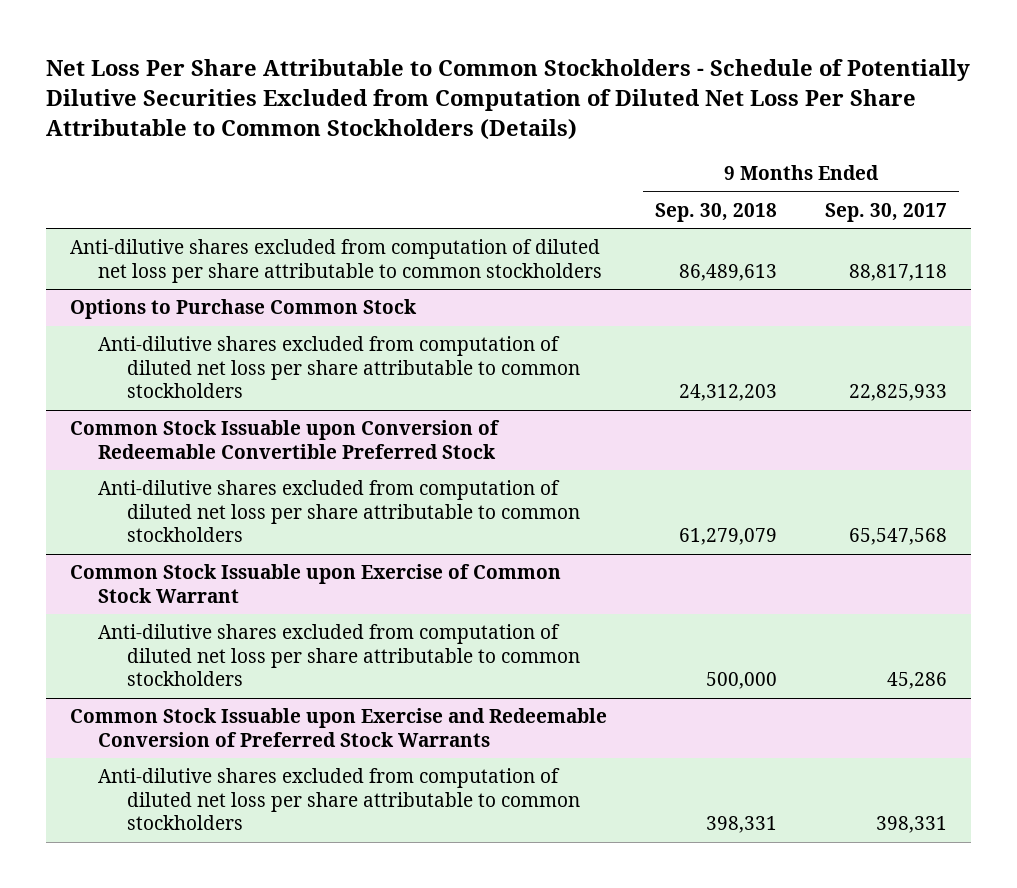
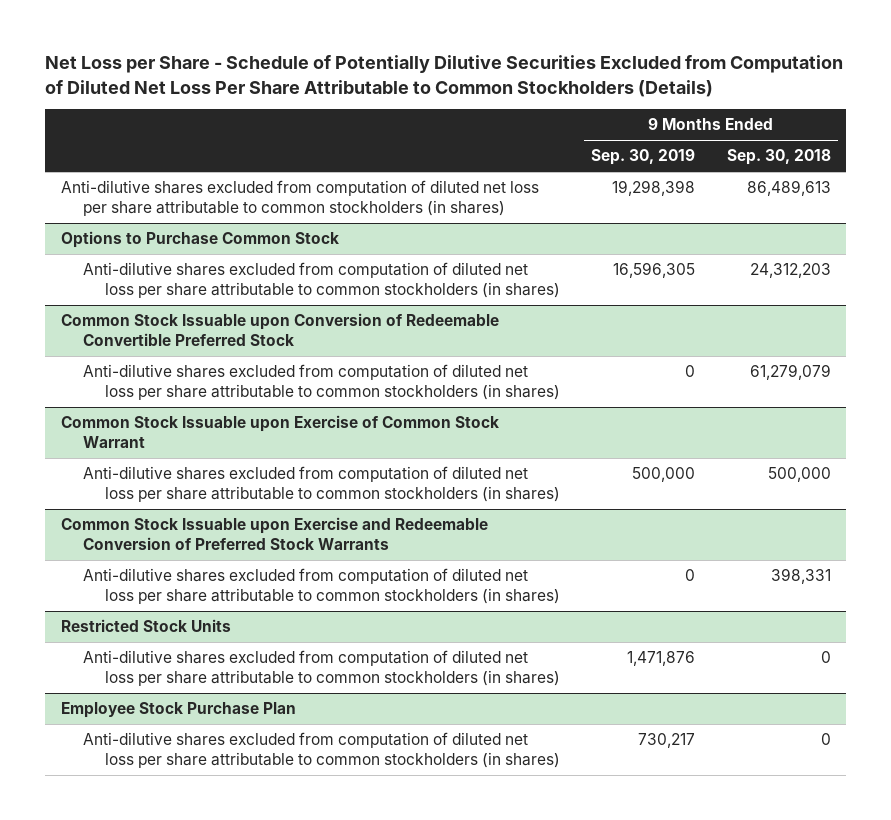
[46,58,971,140] Net Loss Per Share Attributable to Common Stockholders - Schedule of Potentially Dilutive Securities Excluded from Computation of Diluted Net Loss Per Share Attributable to Common Stockholders (Details) -> [45,55,844,97] Net Loss per Share - Schedule of Potentially Dilutive Securities Excluded from Computation of Diluted Net Loss Per Share Attributable to Common Stockholders (Details)
[824,202,947,222] Sep. 30, 2017 -> none
none -> [591,149,696,166] Sep. 30, 2019
[70,239,603,283] Anti-dilutive shares excluded from computation of diluted net loss per share attributable to common stockholders -> [60,180,539,216] Anti-dilutive shares excluded from computation of diluted net loss per share attributable to common stockholders (in shares)
[98,336,580,399] Anti-dilutive shares excluded from computation of diluted net loss per share attributable to common stockholders -> [82,262,561,298] Anti-dilutive shares excluded from computation of diluted net loss per share attributable to common stockholders (in shares)
[98,480,580,543] Anti-dilutive shares excluded from computation of diluted net loss per share attributable to common stockholders -> [82,364,561,400] Anti-dilutive shares excluded from computation of diluted net loss per share attributable to common stockholders (in shares)
[98,624,580,687] Anti-dilutive shares excluded from computation of diluted net loss per share attributable to common stockholders -> [82,466,561,502] Anti-dilutive shares excluded from computation of diluted net loss per share attributable to common stockholders (in shares)
[98,768,580,831] Anti-dilutive shares excluded from computation of diluted net loss per share attributable to common stockholders -> [82,568,561,604] Anti-dilutive shares excluded from computation of diluted net loss per share attributable to common stockholders (in shares)
none -> [60,619,231,633] Restricted Stock Units
none -> [82,650,561,686] Anti-dilutive shares excluded from computation of diluted net loss per share attributable to common stockholders (in shares)
none -> [60,702,296,719] Employee Stock Purchase Plan
none -> [82,732,561,768] Anti-dilutive shares excluded from computation of diluted net loss per share attributable to common stockholders (in shares)

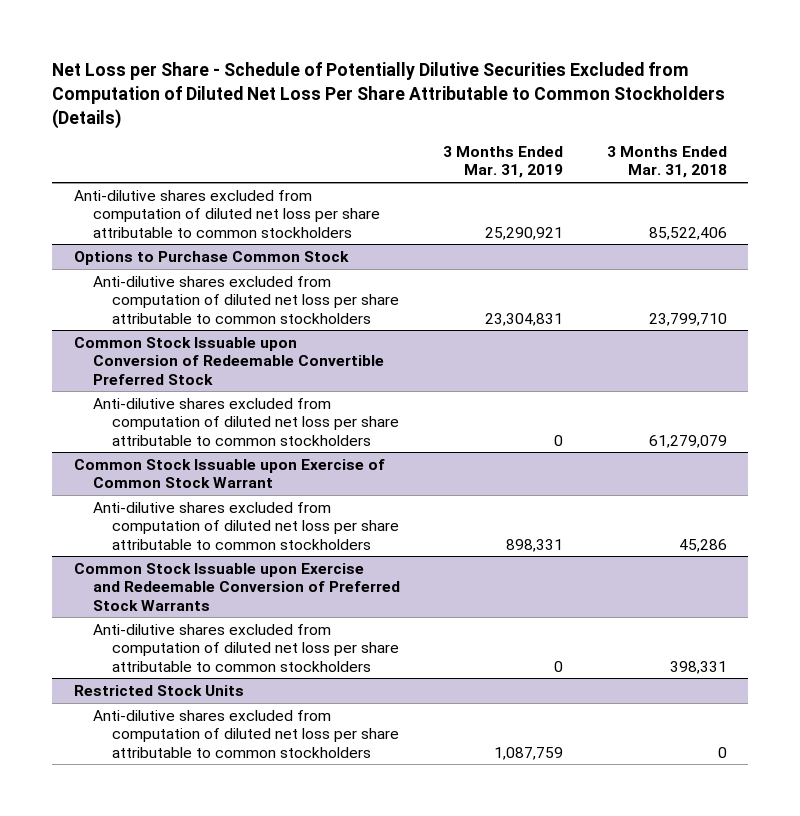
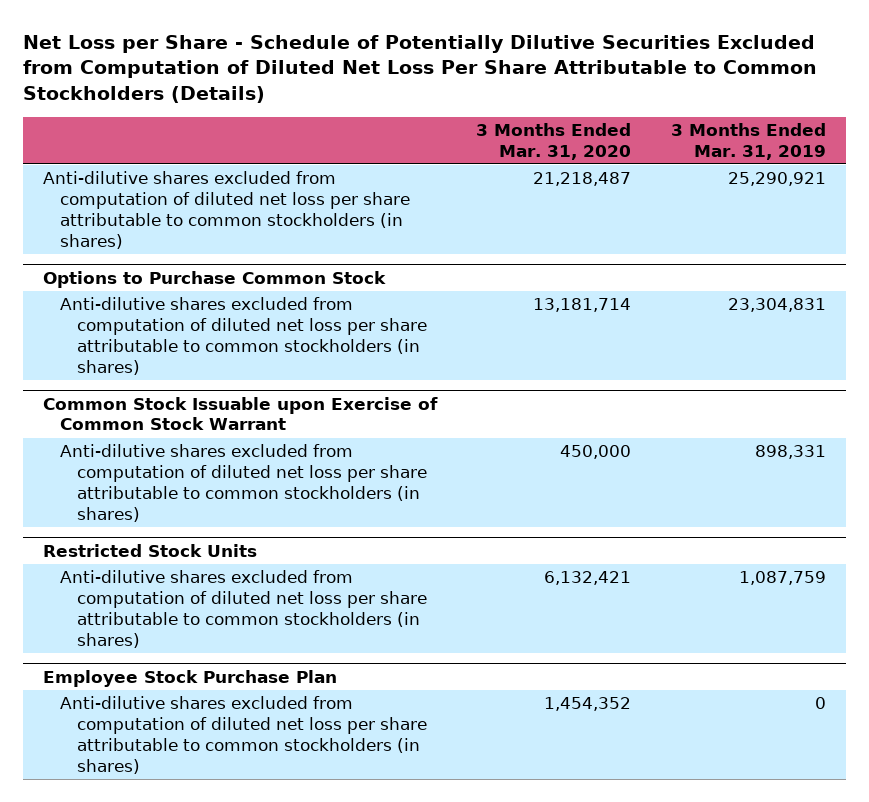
[606,145,727,179] 3 Months Ended Mar. 31, 2018 -> none
none -> [476,122,632,160] 3 Months Ended Mar. 31, 2020
[73,189,381,238] Anti-dilutive shares excluded from computation of diluted net loss per share attributable to common stockholders -> [42,171,410,249] Anti-dilutive shares excluded from computation of diluted net loss per share attributable to common stockholders (in shares)
[73,336,385,385] Common Stock Issuable upon Conversion of Redeemable Convertible Preferred Stock -> none
[93,397,400,446] Anti-dilutive shares excluded from computation of diluted net loss per share attributable to common stockholders -> none
[93,275,400,324] Anti-dilutive shares excluded from computation of diluted net loss per share attributable to common stockholders -> [59,297,427,375] Anti-dilutive shares excluded from computation of diluted net loss per share attributable to common stockholders (in shares)
[73,562,401,611] Common Stock Issuable upon Exercise and Redeemable Conversion of Preferred Stock Warrants -> none
[93,623,400,672] Anti-dilutive shares excluded from computation of diluted net loss per share attributable to common stockholders -> none
[93,501,400,550] Anti-dilutive shares excluded from computation of diluted net loss per share attributable to common stockholders -> [59,444,427,522] Anti-dilutive shares excluded from computation of diluted net loss per share attributable to common stockholders (in shares)
[93,709,400,758] Anti-dilutive shares excluded from computation of diluted net loss per share attributable to common stockholders -> [59,570,427,648] Anti-dilutive shares excluded from computation of diluted net loss per share attributable to common stockholders (in shares)
none -> [42,669,337,687] Employee Stock Purchase Plan
none -> [59,696,427,774] Anti-dilutive shares excluded from computation of diluted net loss per share attributable to common stockholders (in shares)

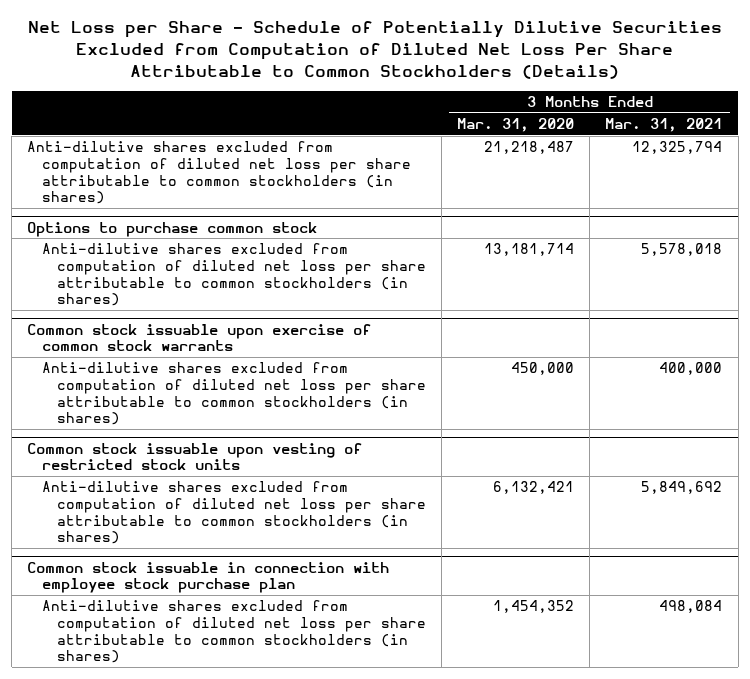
[670,122,826,160] 3 Months Ended Mar. 31, 2019 -> none
none -> [605,118,723,133] Mar. 31, 2021
[42,270,386,288] Options to Purchase Common Stock -> [27,221,318,237] Options to purchase common stock
[42,396,438,431] Common Stock Issuable upon Exercise of Common Stock Warrant -> [27,323,372,352] Common stock issuable upon exercise of common stock warrants
[42,543,257,557] Restricted Stock Units -> [27,442,363,471] Common stock issuable upon vesting of restricted stock units
[42,669,337,687] Employee Stock Purchase Plan -> [27,561,390,594] Common stock issuable in connection with employee stock purchase plan

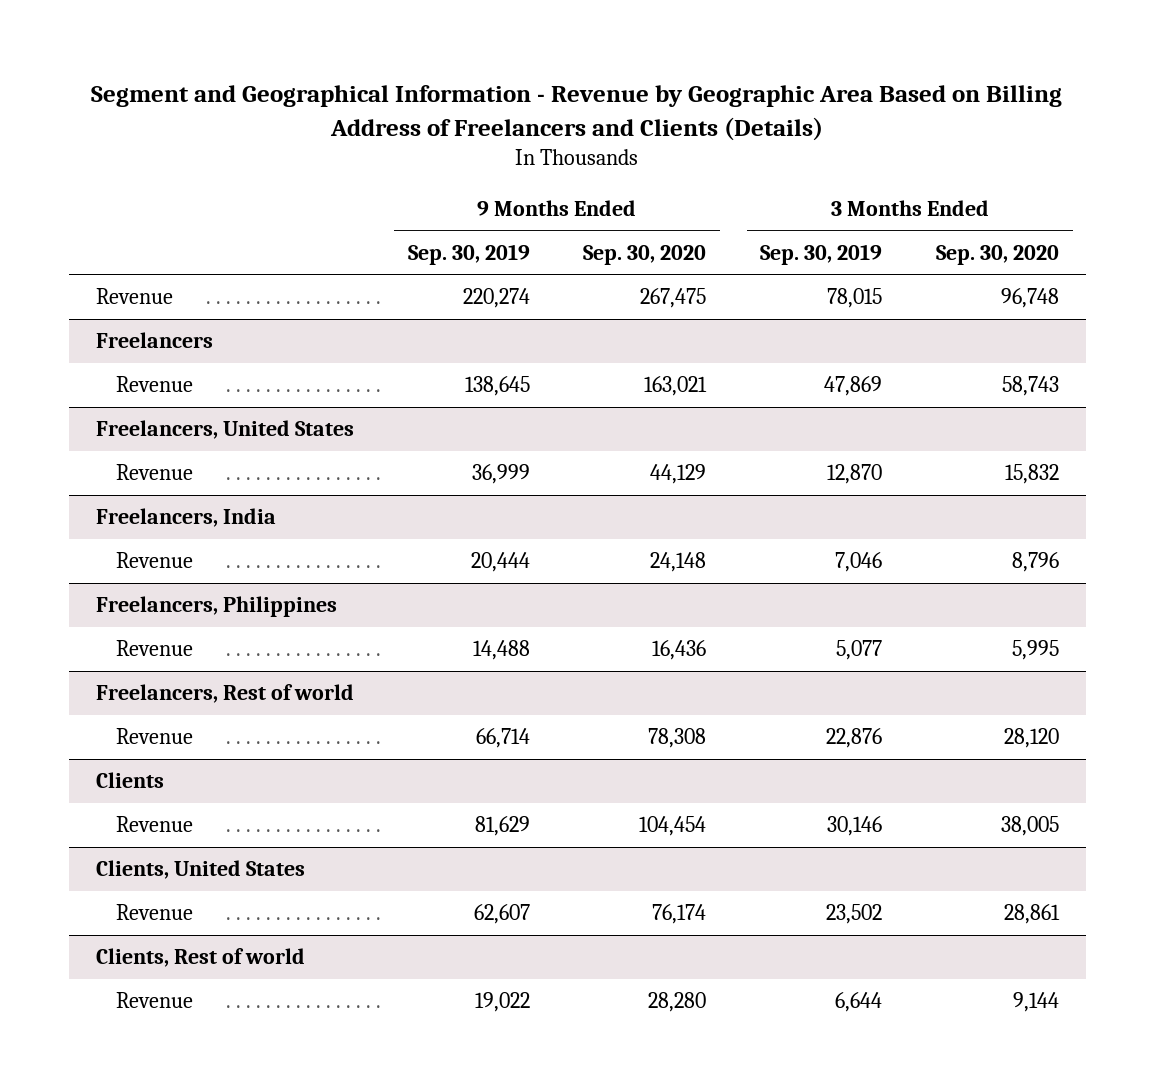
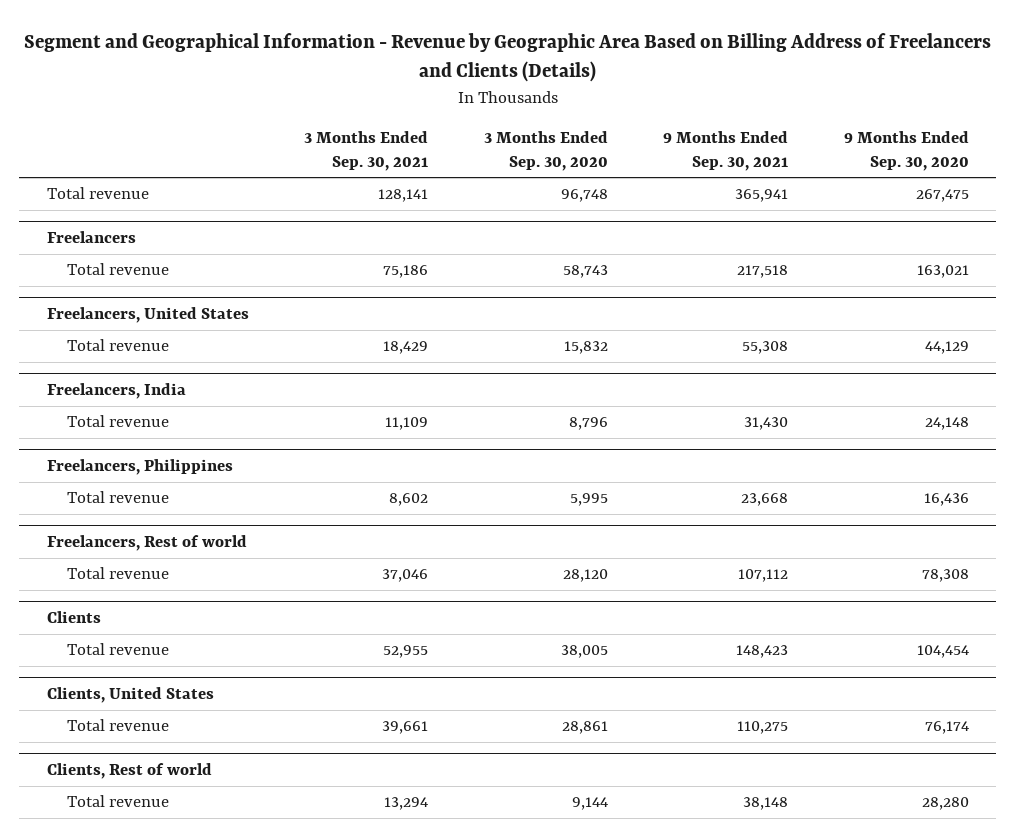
[407,243,530,265] Sep. 30, 2019 -> none
[760,243,883,265] Sep. 30, 2019 -> none
none -> [304,130,429,171] 3 Months Ended Sep. 30, 2021
none -> [663,130,789,171] 9 Months Ended Sep. 30, 2021
[95,288,173,305] Revenue -> [46,187,149,200] Total revenue
[115,376,193,393] Revenue -> [67,263,170,276] Total revenue
[115,464,193,481] Revenue -> [67,339,170,352] Total revenue
[115,552,193,569] Revenue -> [67,415,170,428] Total revenue
[115,640,193,657] Revenue -> [67,491,170,504] Total revenue
[115,728,193,745] Revenue -> [67,567,170,580] Total revenue
[115,816,193,833] Revenue -> [67,643,170,656] Total revenue
[115,904,193,921] Revenue -> [67,719,170,732] Total revenue
[115,992,193,1009] Revenue -> [67,795,170,808] Total revenue

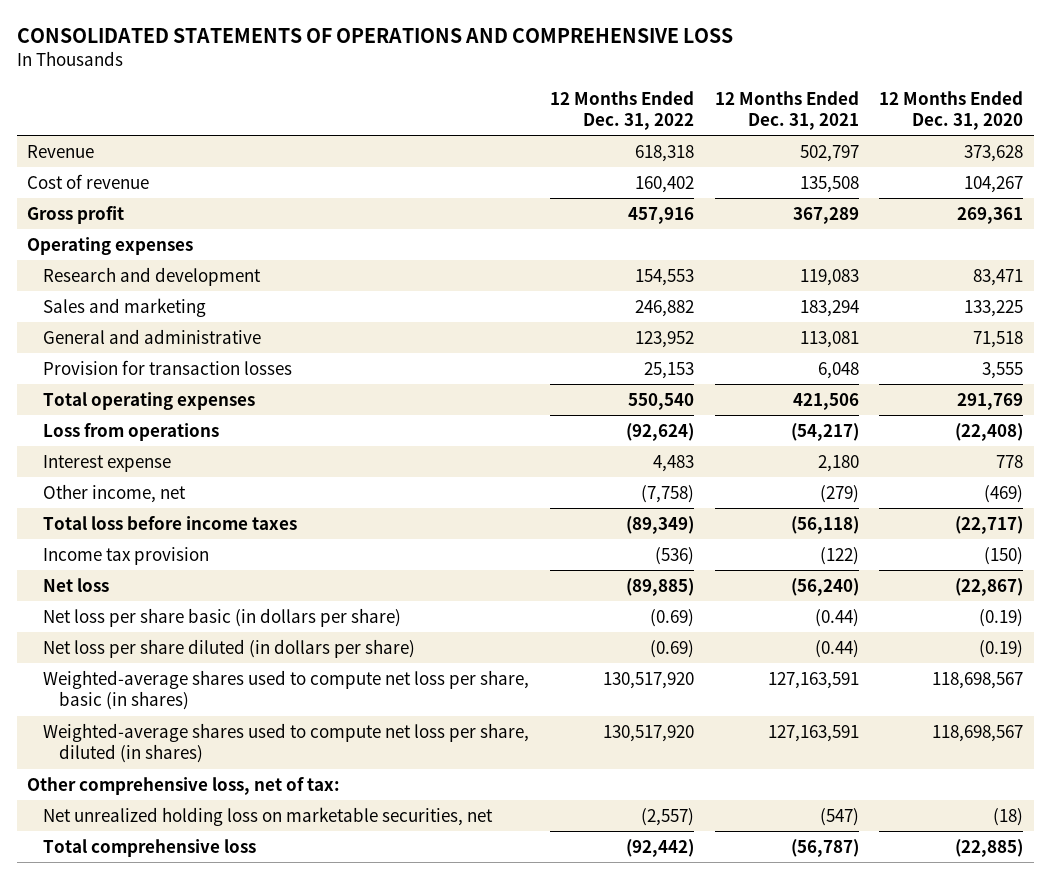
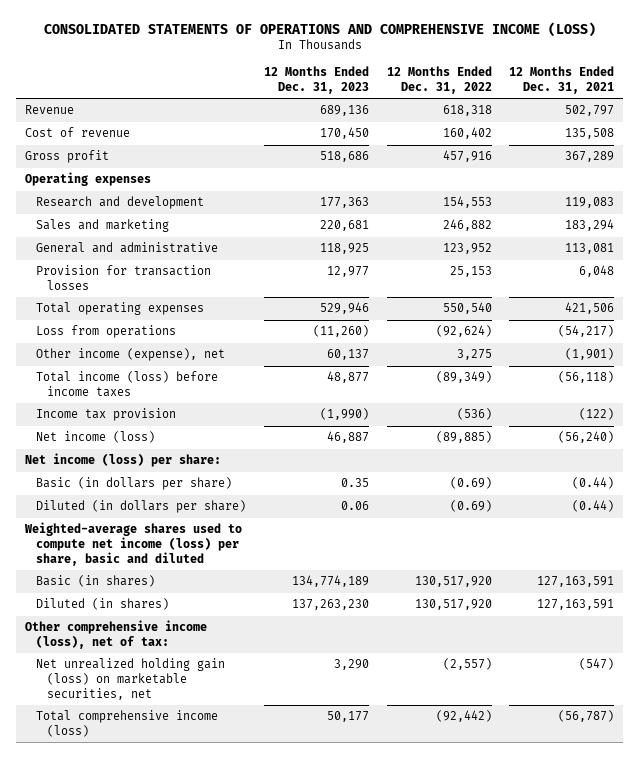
[17,28,734,44] CONSOLIDATED STATEMENTS OF OPERATIONS AND COMPREHENSIVE LOSS -> [43,21,596,37] CONSOLIDATED STATEMENTS OF OPERATIONS AND COMPREHENSIVE INCOME (LOSS)
[879,90,1024,130] 12 Months Ended Dec. 31, 2020 -> none
none -> [263,66,369,94] 12 Months Ended Dec. 31, 2023
[43,454,172,472] Interest expense -> none
[43,483,187,503] Other income, net -> [36,348,226,362] Other income (expense), net
[640,484,694,503] (7,758) -> [456,349,492,361] 3,275
[819,484,859,503] (279) -> [565,348,615,361] (1,901)
[43,515,298,530] Total loss before income taxes -> [36,371,219,398] Total income (loss) before income taxes
[43,577,110,592] Net loss -> [36,431,156,444] Net income (loss)
none -> [24,453,221,468] Net income (loss) per share:
[43,607,402,627] Net loss per share basic (in dollars per share) -> [36,477,233,491] Basic (in dollars per share)
[43,638,416,658] Net loss per share diluted (in dollars per share) -> [36,500,247,514] Diluted (in dollars per share)
none -> [23,522,242,566] Weighted-average shares used to compute net income (loss) per share, basic and diluted
[43,669,530,710] Weighted-average shares used to compute net loss per share, basic (in shares) -> [36,575,156,588] Basic (in shares)
[43,722,530,763] Weighted-average shares used to compute net loss per share, diluted (in shares) -> [36,598,170,611] Diluted (in shares)
[27,776,341,795] Other comprehensive loss, net of tax: -> [24,620,207,650] Other comprehensive income (loss), net of tax:
[43,806,494,826] Net unrealized holding loss on marketable securities, net -> [36,658,226,700] Net unrealized holding gain (loss) on marketable securities, net
[43,838,257,857] Total comprehensive loss -> [36,710,219,738] Total comprehensive income (loss)

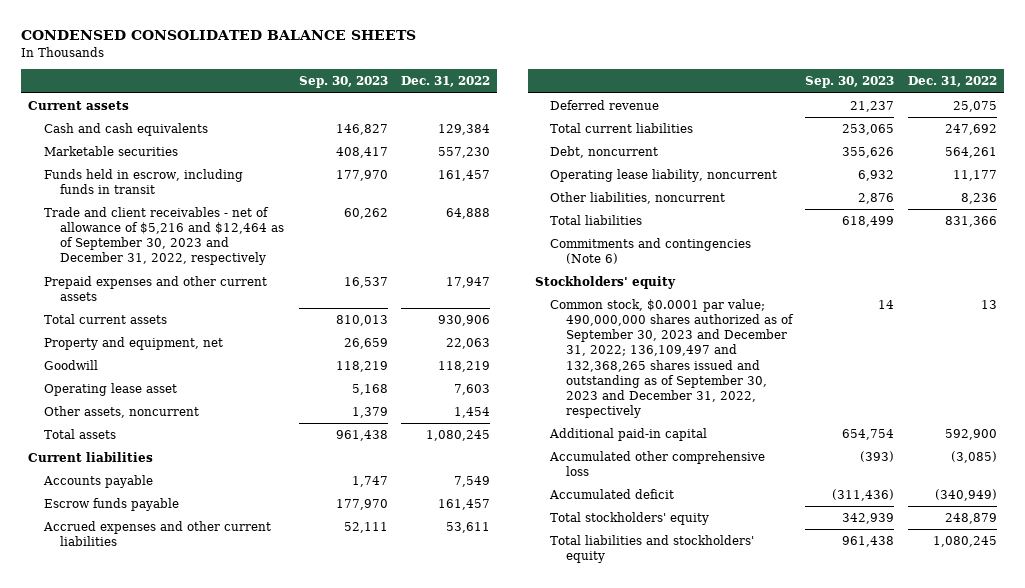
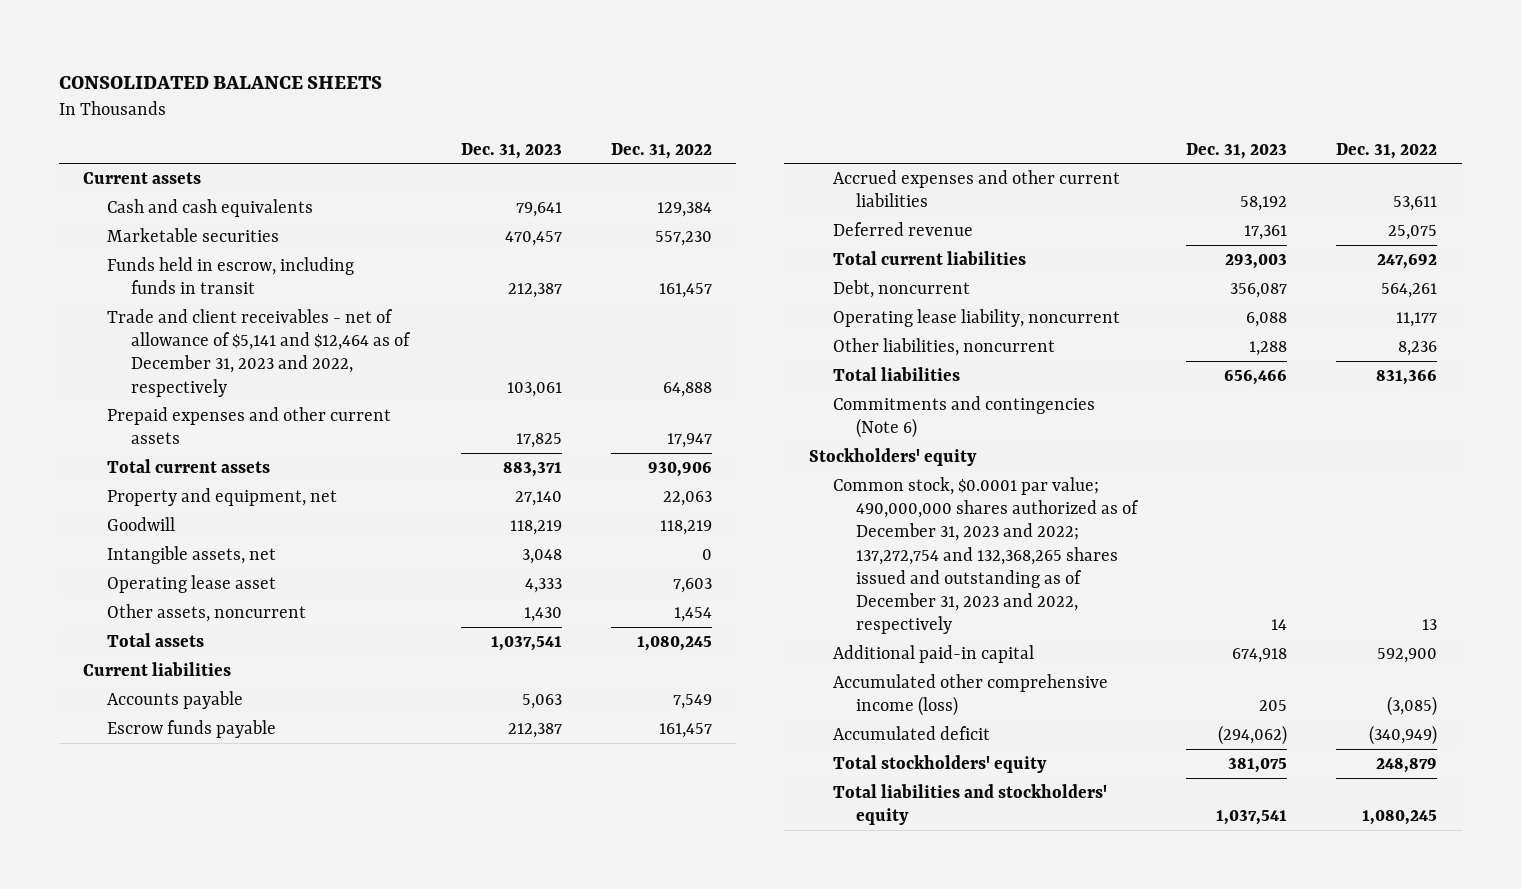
[21,30,417,41] CONDENSED CONSOLIDATED BALANCE SHEETS -> [59,76,383,90] CONSOLIDATED BALANCE SHEETS
[298,76,388,89] Sep. 30, 2023 -> none
none -> [460,142,562,159] Dec. 31, 2023
[43,207,284,266] Trade and client receivables - net of allowance of $5,216 and $12,464 as of September 30, 2023 and December 31, 2022, respectively -> [107,308,411,397] Trade and client receivables - net of allowance of $5,141 and $12,464 as of December 31, 2023 and 2022, respectively
none -> [107,545,277,564] Intangible assets, net
[550,299,794,418] Common stock, $0.0001 par value; 490,000,000 shares authorized as of September 30, 2023 and December 31, 2022; 136,109,497 and 132,368,265 shares issued and outstanding as of September 30, 2023 and December 31, 2022, respectively -> [832,476,1140,635] Common stock, $0.0001 par value; 490,000,000 shares authorized as of December 31, 2023 and 2022; 137,272,754 and 132,368,265 shares issued and outstanding as of December 31, 2023 and 2022, respectively
[549,451,766,477] Accumulated other comprehensive loss -> [832,673,1108,717] Accumulated other comprehensive income (loss)

